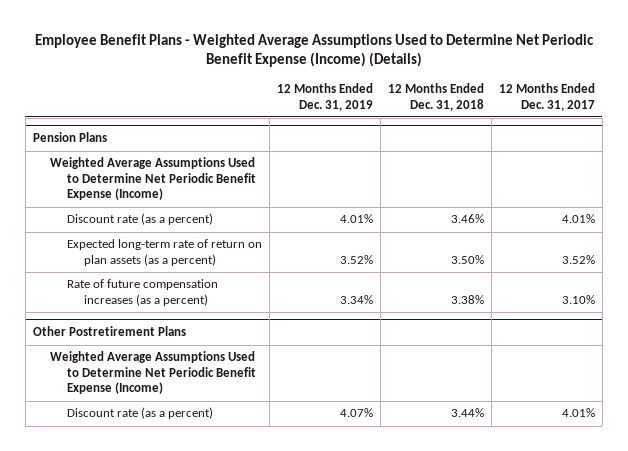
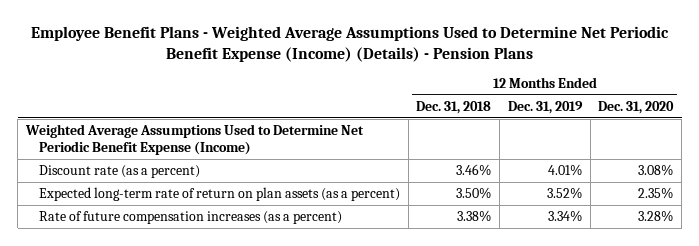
[34,33,594,68] Employee Benefit Plans - Weighted Average Assumptions Used to Determine Net Periodic Benefit Expense (Income) (Details) -> [30,26,669,63] Employee Benefit Plans - Weighted Average Assumptions Used to Determine Net Periodic Benefit Expense (Income) (Details) - Pension Plans
[498,83,595,111] 12 Months Ended Dec. 31, 2017 -> none
none -> [598,100,675,114] Dec. 31, 2020
[32,132,107,143] Pension Plans -> none
[32,326,186,337] Other Postretirement Plans -> none
[49,351,257,395] Weighted Average Assumptions Used to Determine Net Periodic Benefit Expense (Income) -> none
[67,407,214,420] Discount rate (as a percent) -> none

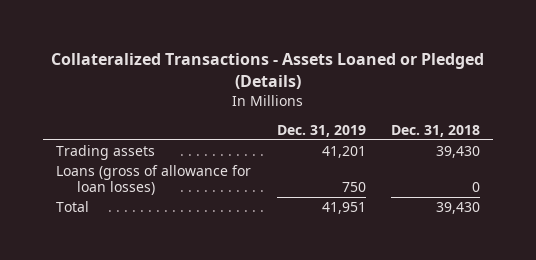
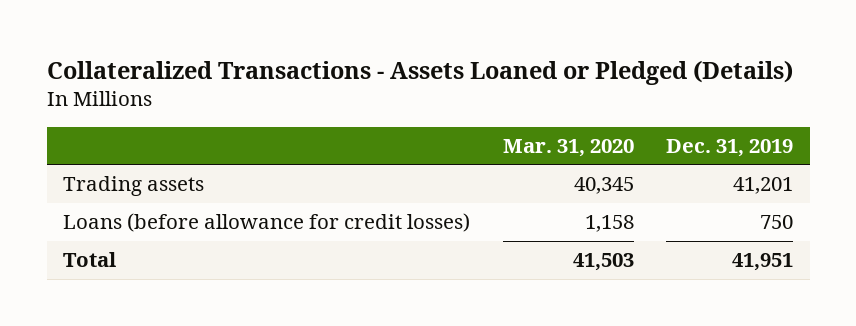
[391,124,481,137] Dec. 31, 2018 -> none
none -> [502,138,634,157] Mar. 31, 2020
[56,164,252,196] Loans (gross of allowance for loan losses) -> [63,213,471,233] Loans (before allowance for credit losses)

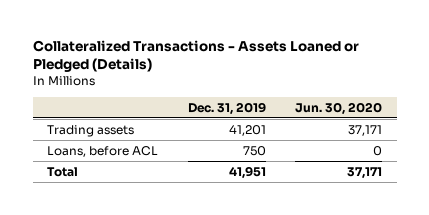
[502,138,634,157] Mar. 31, 2020 -> none
none -> [294,101,382,115] Jun. 30, 2020
[63,213,471,233] Loans (before allowance for credit losses) -> [47,145,159,157] Loans, before ACL

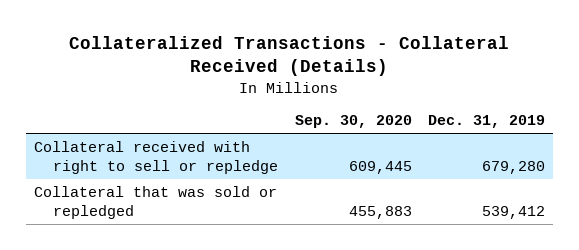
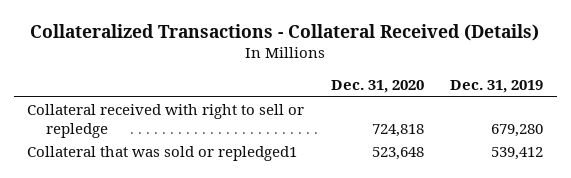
[294,115,412,129] Sep. 30, 2020 -> none
none -> [330,80,424,94] Dec. 31, 2020
[33,185,277,219] Collateral that was sold or repledged -> [27,146,298,162] Collateral that was sold or repledged1

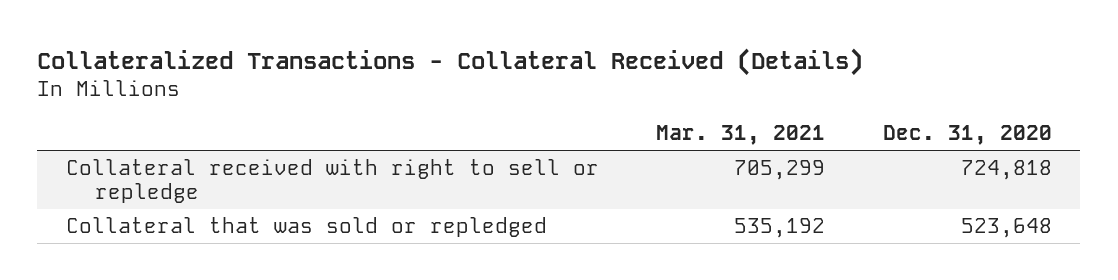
[450,80,544,94] Dec. 31, 2019 -> none
none -> [656,125,826,146] Mar. 31, 2021
[27,146,298,162] Collateral that was sold or repledged1 -> [65,217,547,238] Collateral that was sold or repledged

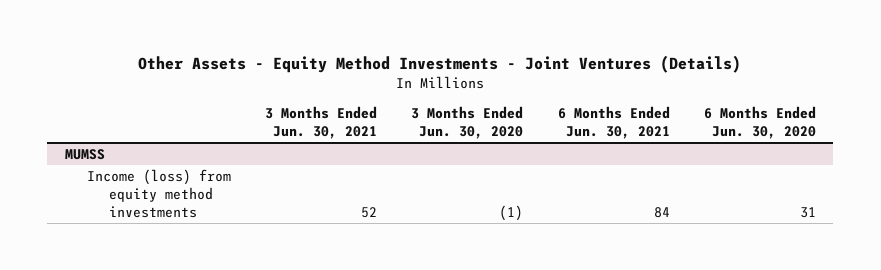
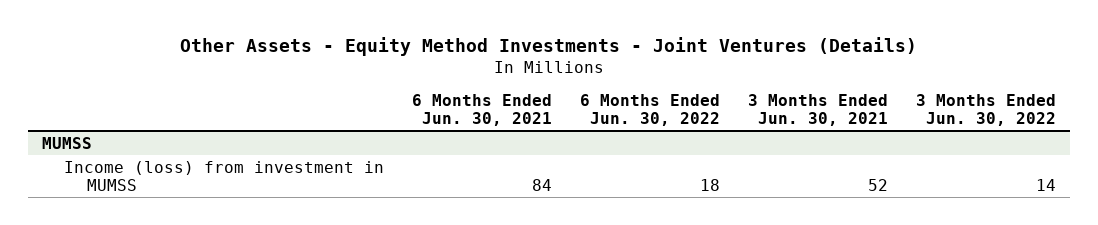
[411,106,524,140] 3 Months Ended Jun. 30, 2020 -> none
[703,106,816,140] 6 Months Ended Jun. 30, 2020 -> none
none -> [580,93,721,126] 6 Months Ended Jun. 30, 2022
none -> [915,93,1056,126] 3 Months Ended Jun. 30, 2022
[86,169,231,218] Income (loss) from equity method investments -> [64,160,385,191] Income (loss) from investment in MUMSS

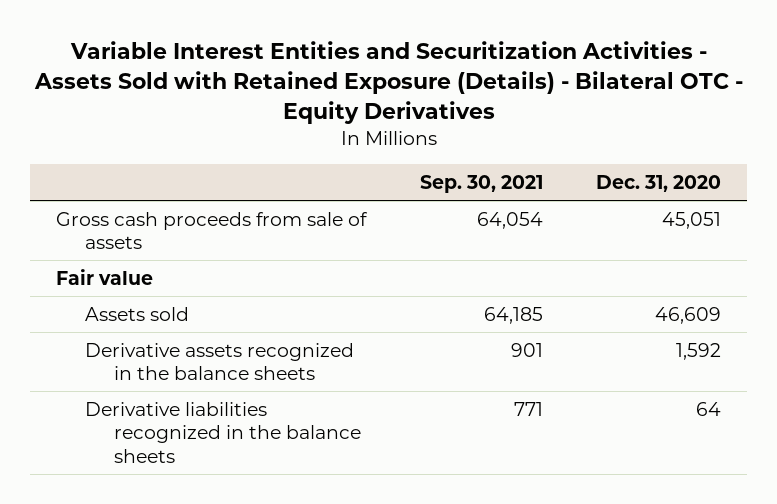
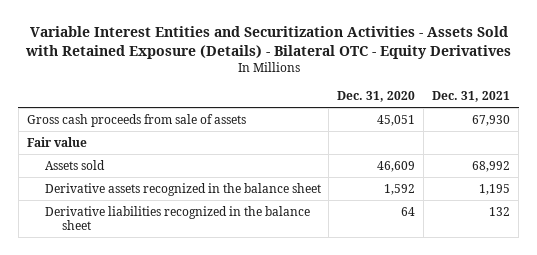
[419,174,543,193] Sep. 30, 2021 -> none
none -> [432,90,511,102] Dec. 31, 2021
[85,342,355,381] Derivative assets recognized in the balance sheets -> [44,183,321,197] Derivative assets recognized in the balance sheet
[85,401,362,463] Derivative liabilities recognized in the balance sheets -> [44,206,310,231] Derivative liabilities recognized in the balance sheet

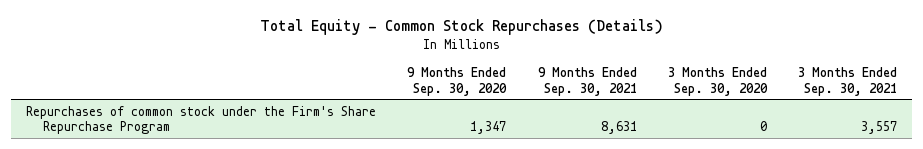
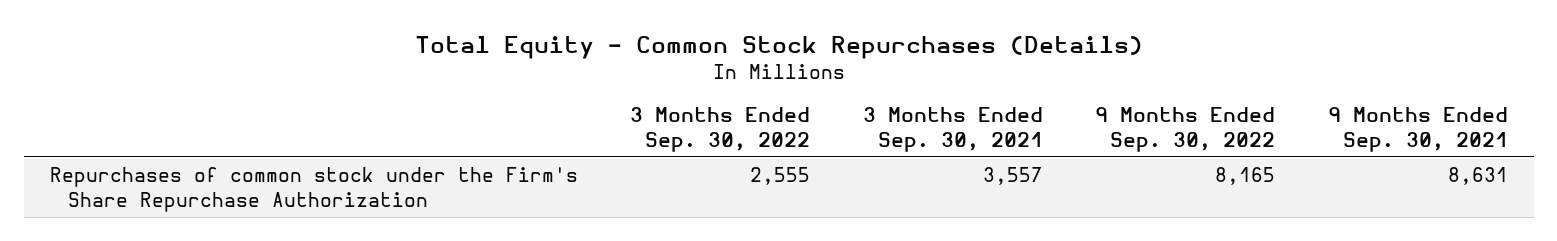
[407,67,508,96] 9 Months Ended Sep. 30, 2020 -> none
[667,67,768,96] 3 Months Ended Sep. 30, 2020 -> none
none -> [630,107,811,152] 3 Months Ended Sep. 30, 2022
none -> [1095,107,1276,152] 9 Months Ended Sep. 30, 2022
[26,105,377,134] Repurchases of common stock under the Firm's Share Repurchase Program -> [49,167,578,212] Repurchases of common stock under the Firm's Share Repurchase Authorization

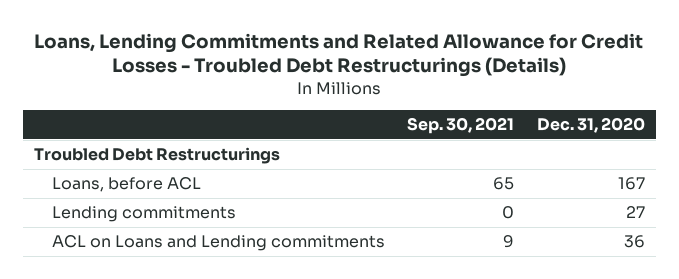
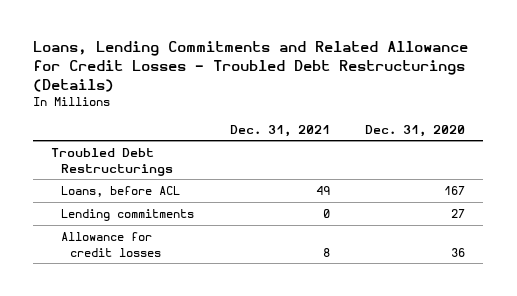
[407,117,515,135] Sep. 30, 2021 -> none
none -> [229,124,330,137] Dec. 31, 2021
[51,235,385,252] ACL on Loans and Lending commitments -> [60,231,162,257] Allowance for credit losses

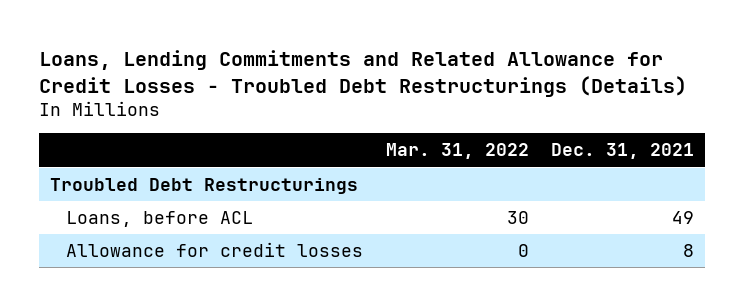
[365,124,466,137] Dec. 31, 2020 -> none
none -> [385,143,529,160] Mar. 31, 2022
[60,208,194,221] Lending commitments -> none

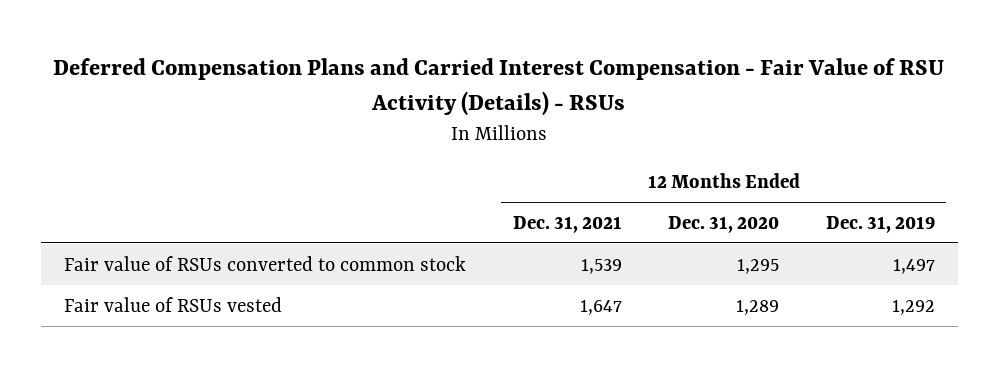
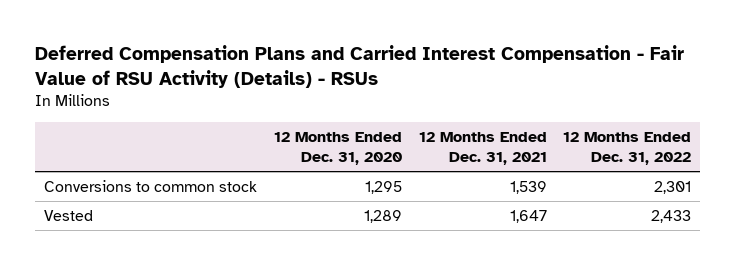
[825,215,935,233] Dec. 31, 2019 -> none
none -> [563,132,692,166] 12 Months Ended Dec. 31, 2022
[63,255,466,271] Fair value of RSUs converted to common stock -> [43,179,257,192] Conversions to common stock
[63,296,282,312] Fair value of RSUs vested -> [43,209,93,221] Vested

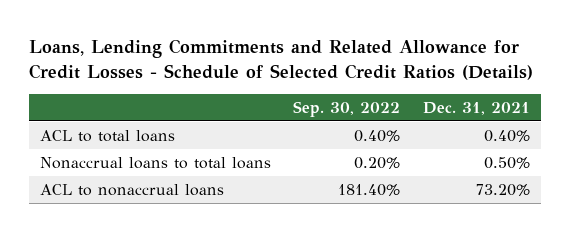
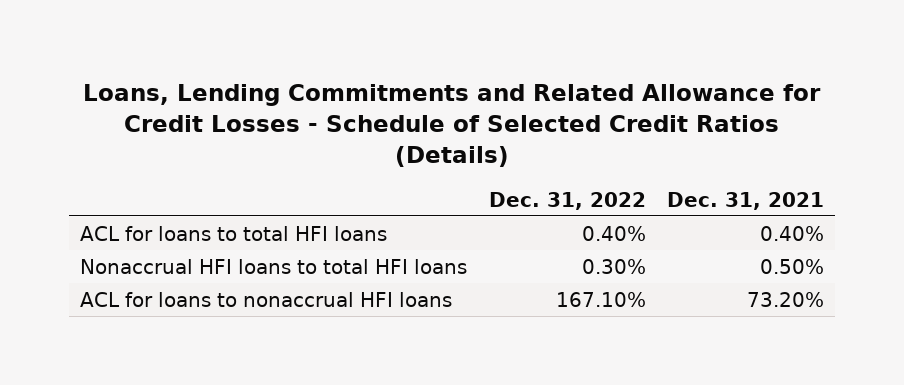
[293,100,401,117] Sep. 30, 2022 -> none
none -> [488,191,646,210] Dec. 31, 2022
[39,129,175,142] ACL to total loans -> [80,225,388,241] ACL for loans to total HFI loans
[39,156,271,169] Nonaccrual loans to total loans -> [80,258,468,274] Nonaccrual HFI loans to total HFI loans
[39,183,224,196] ACL to nonaccrual loans -> [80,291,453,307] ACL for loans to nonaccrual HFI loans

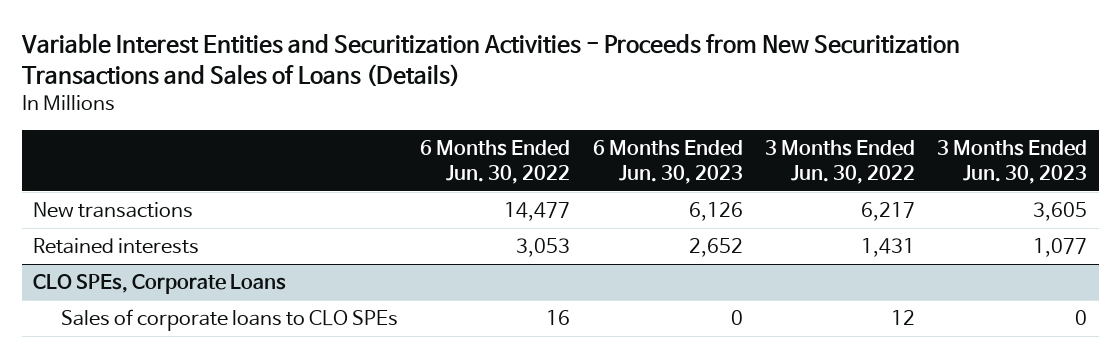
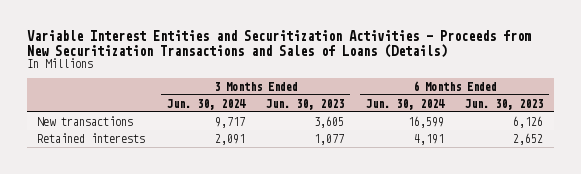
[420,139,571,185] 6 Months Ended Jun. 30, 2022 -> none
[765,139,916,185] 3 Months Ended Jun. 30, 2022 -> none
none -> [166,98,246,110] Jun. 30, 2024
none -> [365,98,445,110] Jun. 30, 2024
[32,273,286,294] CLO SPEs, Corporate Loans -> none
[60,308,398,331] Sales of corporate loans to CLO SPEs -> none

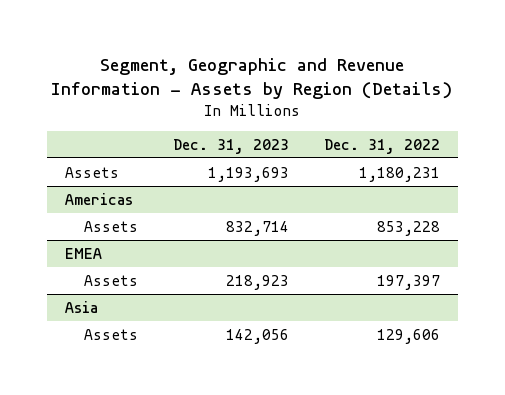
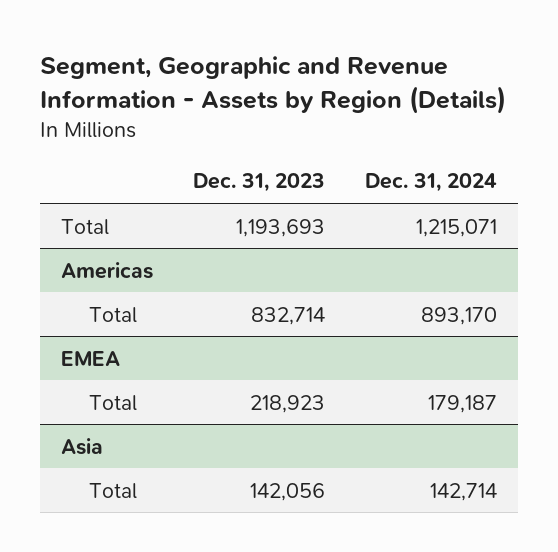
[324,138,441,154] Dec. 31, 2022 -> none
none -> [365,173,498,193] Dec. 31, 2024
[64,166,119,178] Assets -> [60,218,109,235] Total
[83,220,138,232] Assets -> [88,306,137,323] Total
[83,274,138,286] Assets -> [88,394,137,411] Total
[83,328,138,340] Assets -> [88,482,137,499] Total

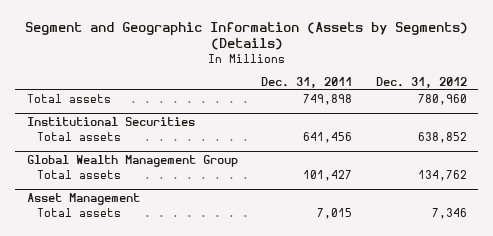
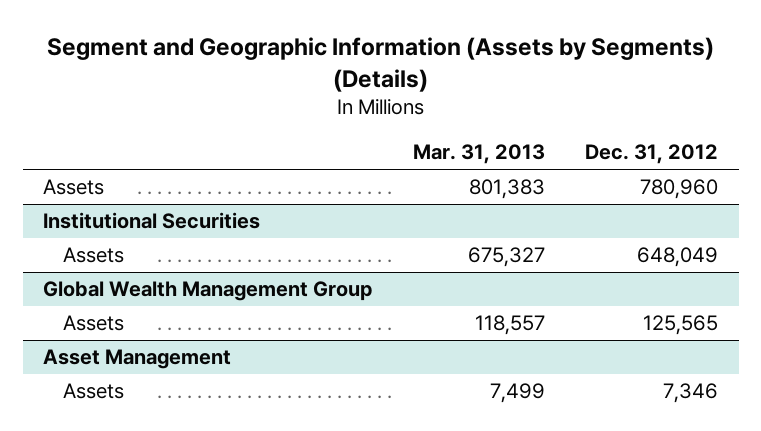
[261,76,353,88] Dec. 31, 2011 -> none
none -> [412,144,545,165] Mar. 31, 2013
[26,94,111,104] Total assets -> [42,179,104,196] Assets
[37,132,122,142] Total assets -> [62,247,124,264] Assets
[417,132,467,144] 638,852 -> [637,247,719,268] 648,049
[37,170,122,180] Total assets -> [62,315,124,332] Assets
[417,170,467,182] 134,762 -> [643,315,719,336] 125,565
[37,208,122,218] Total assets -> [62,383,124,400] Assets

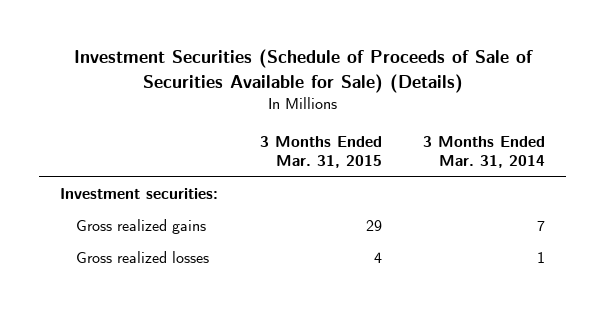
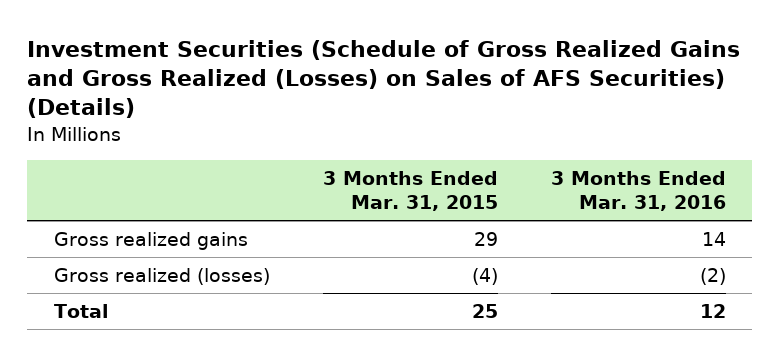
[73,49,533,94] Investment Securities (Schedule of Proceeds of Sale of Securities Available for Sale) (Details) -> [27,39,741,119] Investment Securities (Schedule of Gross Realized Gains and Gross Realized (Losses) on Sales of AFS Securities) (Details)
[423,135,546,169] 3 Months Ended Mar. 31, 2014 -> none
none -> [550,170,726,212] 3 Months Ended Mar. 31, 2016
[59,188,218,200] Investment securities: -> none
[75,251,209,264] Gross realized losses -> [53,267,270,285] Gross realized (losses)
[373,252,382,264] 4 -> [471,267,498,285] (4)
none -> [53,303,109,318] Total

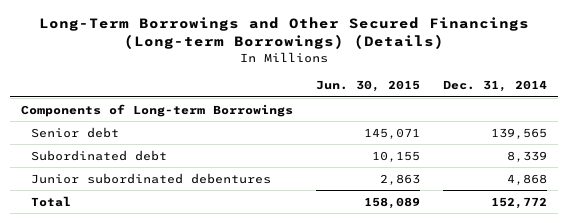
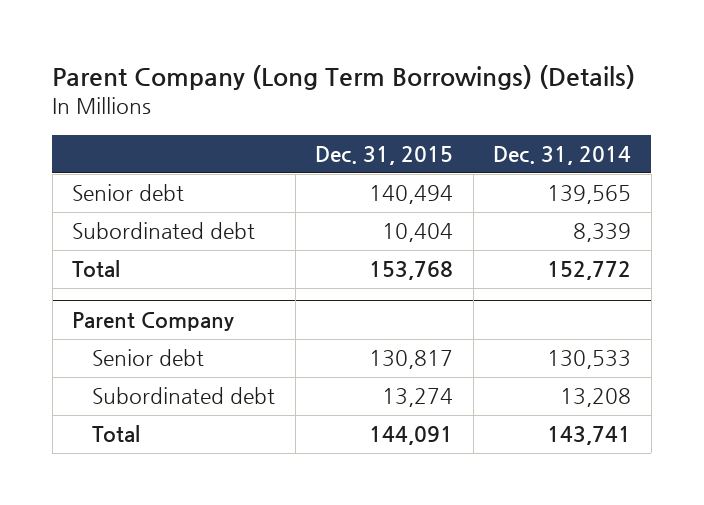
[39,16,530,50] Long-Term Borrowings and Other Secured Financings (Long-term Borrowings) (Details) -> [52,64,636,90] Parent Company (Long Term Borrowings) (Details)
[316,80,421,93] Jun. 30, 2015 -> none
none -> [315,146,454,166] Dec. 31, 2015
[21,103,294,117] Components of Long-term Borrowings -> none
[31,172,272,184] Junior subordinated debentures -> none
none -> [72,312,235,332] Parent Company
none -> [92,349,205,367] Senior debt
none -> [92,387,276,405] Subordinated debt
none -> [92,425,141,443] Total

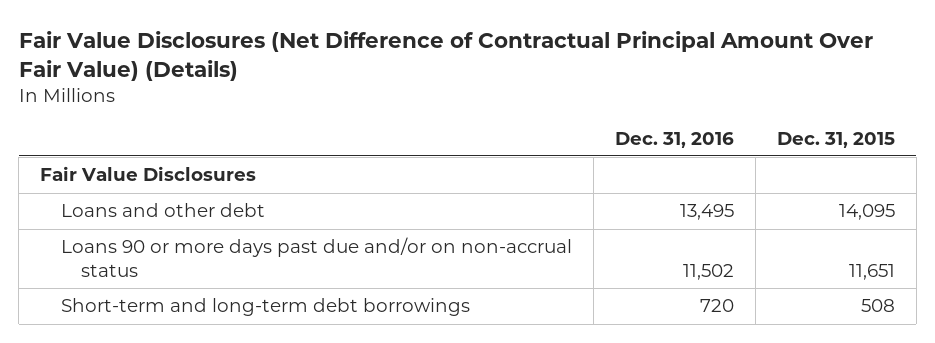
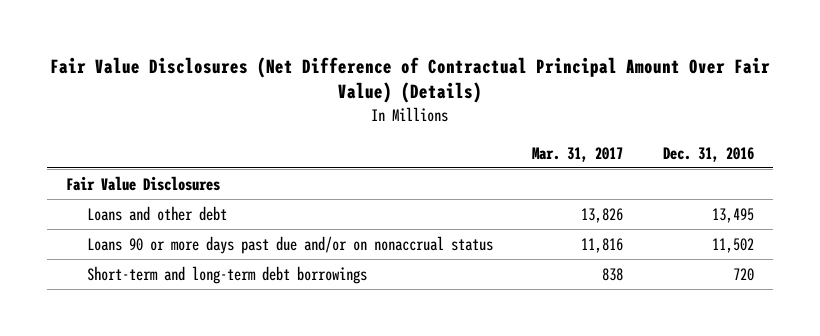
[776,131,895,148] Dec. 31, 2015 -> none
none -> [532,146,624,162] Mar. 31, 2017
[60,237,572,277] Loans 90 or more days past due and/or on non-accrual status -> [86,236,493,255] Loans 90 or more days past due and/or on nonaccrual status

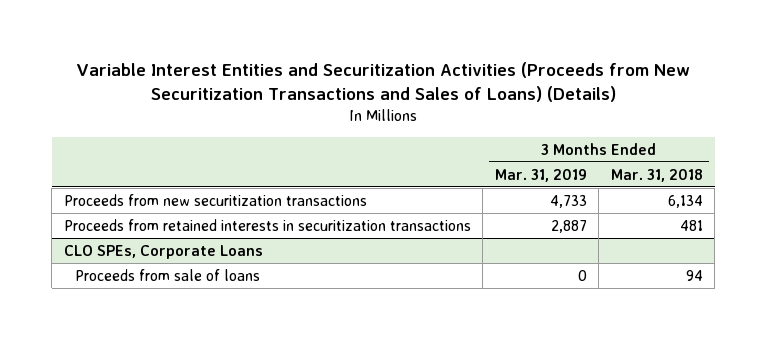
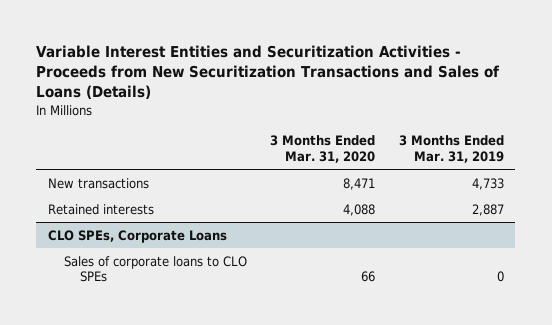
[76,62,691,103] Variable Interest Entities and Securitization Activities (Proceeds from New Securitization Transactions and Sales of Loans) (Details) -> [36,44,500,100] Variable Interest Entities and Securitization Activities - Proceeds from New Securitization Transactions and Sales of Loans (Details)
[610,168,703,182] Mar. 31, 2018 -> none
none -> [270,135,376,163] 3 Months Ended Mar. 31, 2020
[63,193,367,206] Proceeds from new securitization transactions -> [47,177,149,189] New transactions
[63,218,471,231] Proceeds from retained interests in securitization transactions -> [47,203,154,215] Retained interests
[74,268,260,281] Proceeds from sale of loans -> [64,255,248,283] Sales of corporate loans to CLO SPEs

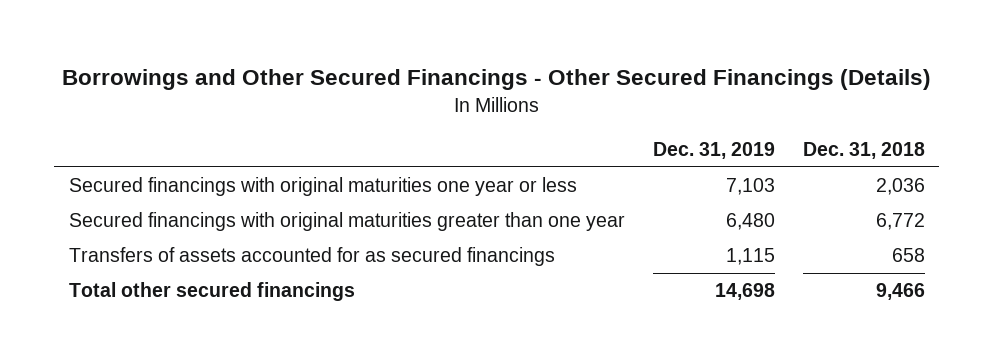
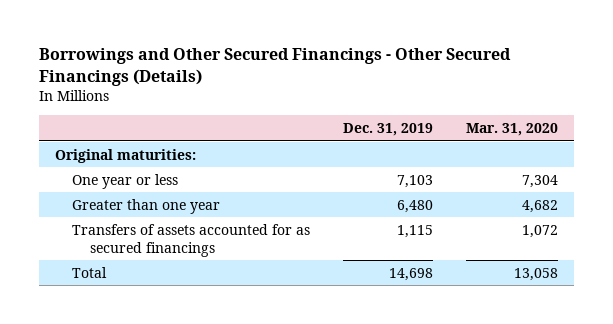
[802,141,925,159] Dec. 31, 2018 -> none
none -> [466,123,559,137] Mar. 31, 2020
none -> [55,148,197,163] Original maturities:
[68,177,577,197] Secured financings with original maturities one year or less -> [72,173,179,189] One year or less
[68,212,625,232] Secured financings with original maturities greater than one year -> [72,198,221,214] Greater than one year
[68,282,355,302] Total other secured financings -> [72,266,108,278] Total

